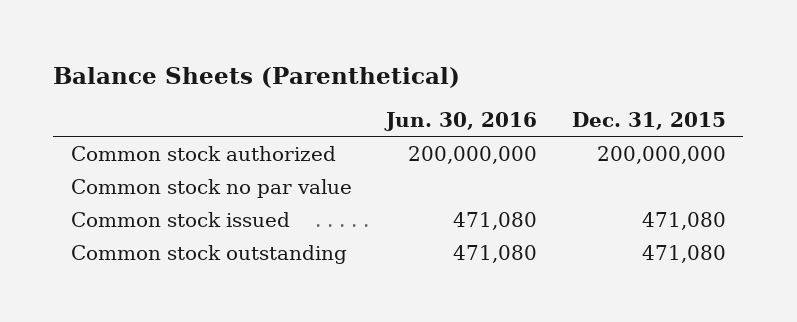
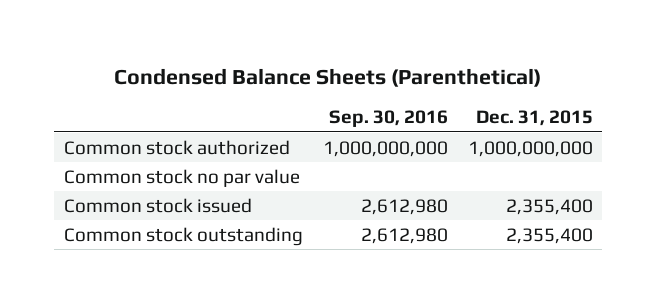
[53,66,461,88] Balance Sheets (Parenthetical) -> [114,67,542,87] Condensed Balance Sheets (Parenthetical)
[384,111,538,131] Jun. 30, 2016 -> none
none -> [328,110,448,128] Sep. 30, 2016
[596,145,726,164] 200,000,000 -> [467,140,593,157] 1,000,000,000
[641,211,726,230] 471,080 -> [505,198,593,215] 2,355,400
[641,244,726,263] 471,080 -> [505,227,593,244] 2,355,400

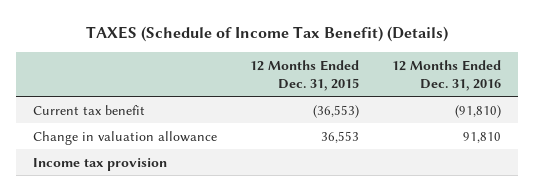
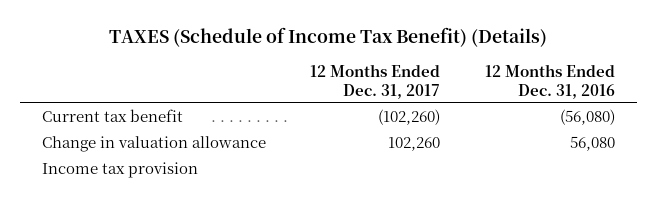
[250,60,360,91] 12 Months Ended Dec. 31, 2015 -> none
none -> [310,63,441,99] 12 Months Ended Dec. 31, 2017
[455,104,502,118] (91,810) -> [559,109,615,126] (56,080)
[463,131,502,143] 91,810 -> [569,136,615,152] 56,080

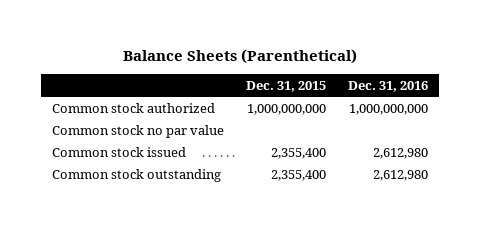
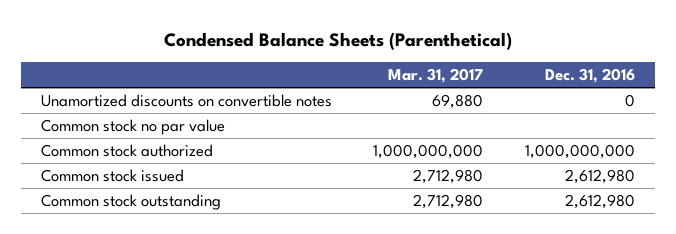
[123,49,358,65] Balance Sheets (Parenthetical) -> [163,32,512,51] Condensed Balance Sheets (Parenthetical)
[246,80,327,92] Dec. 31, 2015 -> none
none -> [388,68,484,84] Mar. 31, 2017
none -> [41,93,333,107] Unamortized discounts on convertible notes
[52,102,216,113] Common stock authorized -> [41,143,214,157] Common stock authorized

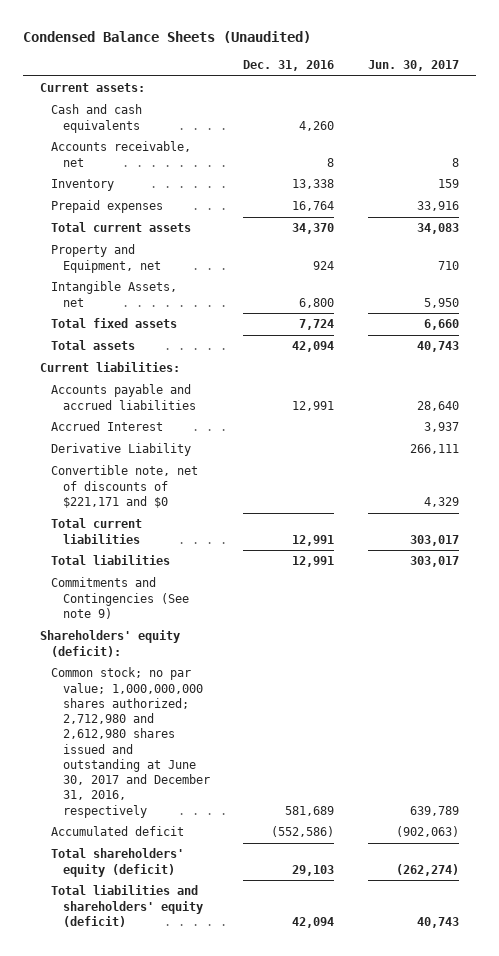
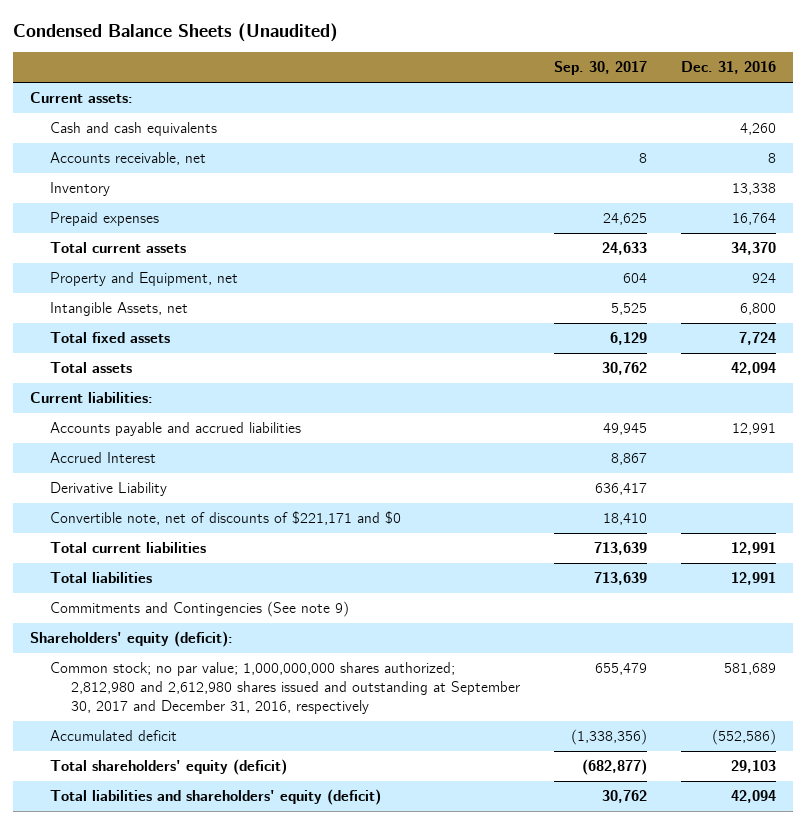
[367,60,459,72] Jun. 30, 2017 -> none
none -> [553,61,647,76] Sep. 30, 2017
[51,667,210,818] Common stock; no par value; 1,000,000,000 shares authorized; 2,712,980 and 2,612,980 shares issued and outstanding at June 30, 2017 and December 31, 2016, respectively -> [50,662,520,714] Common stock; no par value; 1,000,000,000 shares authorized; 2,812,980 and 2,612,980 shares issued and outstanding at September 30, 2017 and December 31, 2016, respectively

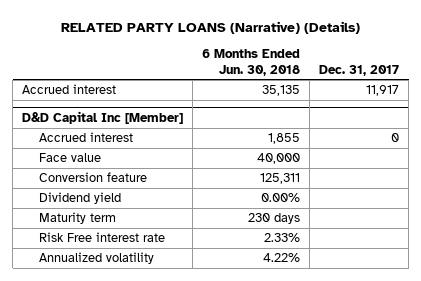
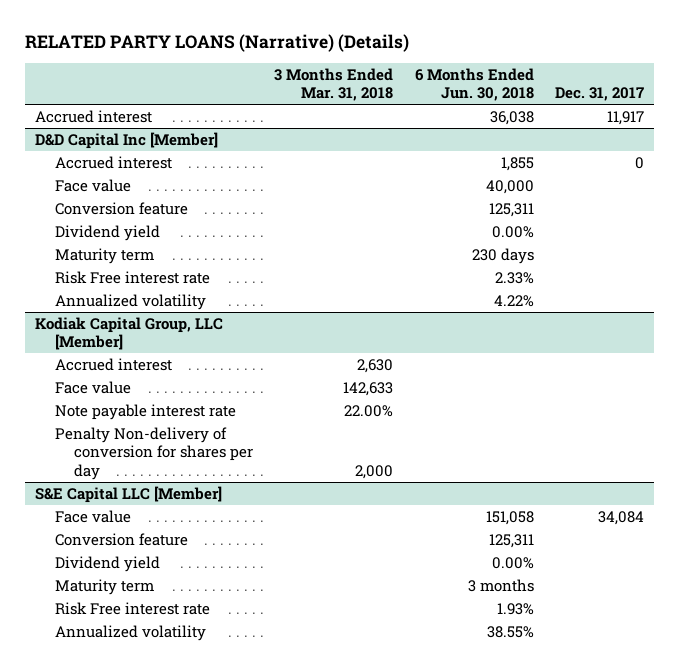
none -> [274,67,394,102] 3 Months Ended Mar. 31, 2018
[262,85,301,97] 35,135 -> [489,110,534,125] 36,038
none -> [35,316,224,351] Kodiak Capital Group, LLC [Member]
none -> [54,357,172,371] Accrued interest
none -> [54,380,131,394] Face value
none -> [54,403,236,420] Note payable interest rate
none -> [54,426,254,480] Penalty Non-delivery of conversion for shares per day
none -> [35,485,223,503] S&E Capital LLC [Member]
none -> [54,509,131,523] Face value
none -> [54,532,188,546] Conversion feature
none -> [54,555,160,572] Dividend yield
none -> [54,578,154,595] Maturity term
none -> [54,601,210,615] Risk Free interest rate
none -> [54,624,206,641] Annualized volatility

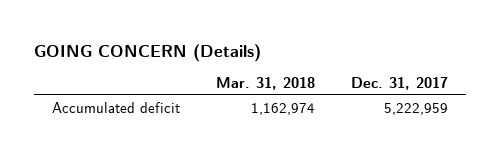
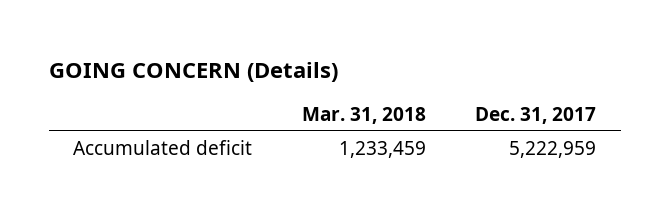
[251,102,316,115] 1,162,974 -> [338,141,426,159] 1,233,459

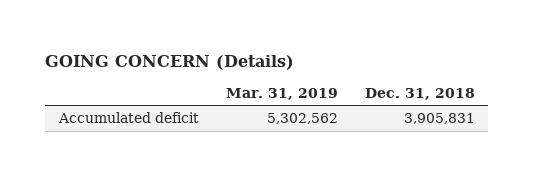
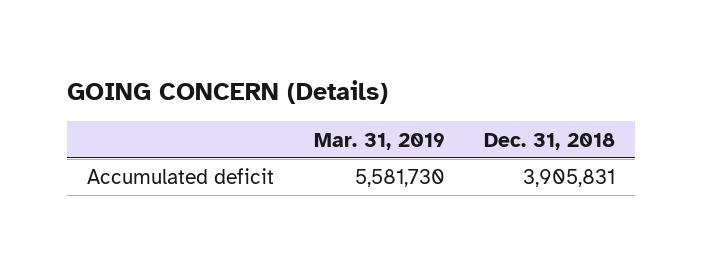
[266,113,338,125] 5,302,562 -> [354,169,445,188] 5,581,730

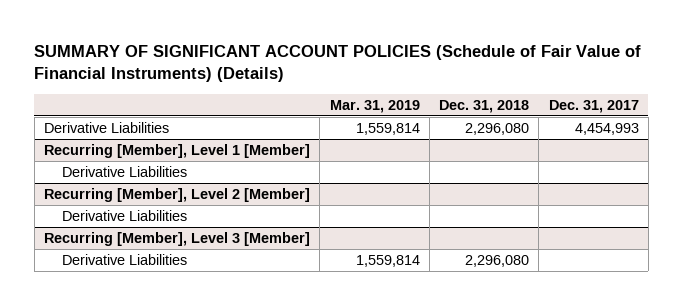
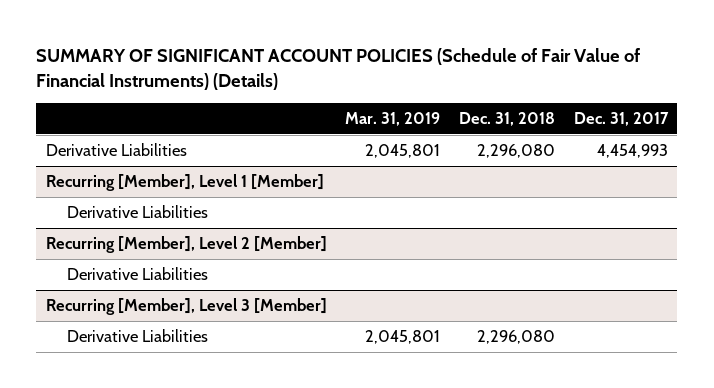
[355,123,420,136] 1,559,814 -> [365,143,441,158] 2,045,801
[355,255,420,268] 1,559,814 -> [365,329,441,344] 2,045,801

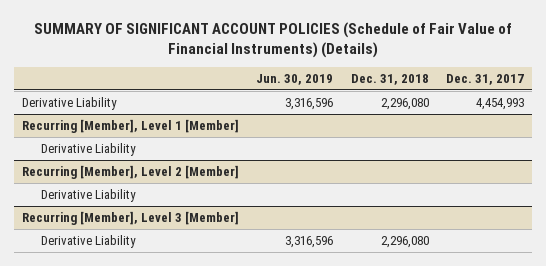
[345,112,441,127] Mar. 31, 2019 -> none
none -> [256,73,334,85] Jun. 30, 2019
[45,142,187,156] Derivative Liabilities -> [22,96,118,110] Derivative Liability
[67,204,209,218] Derivative Liabilities -> [41,142,137,156] Derivative Liability
[67,266,209,280] Derivative Liabilities -> [41,188,137,202] Derivative Liability
[67,328,209,342] Derivative Liabilities -> [41,234,137,248] Derivative Liability

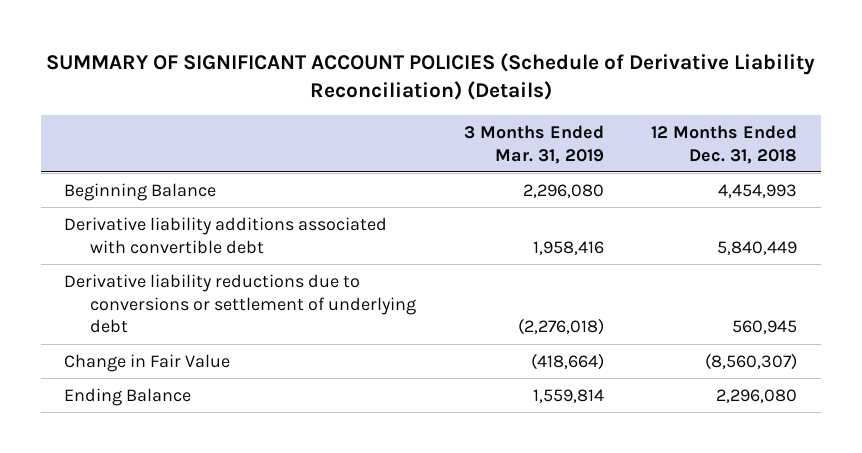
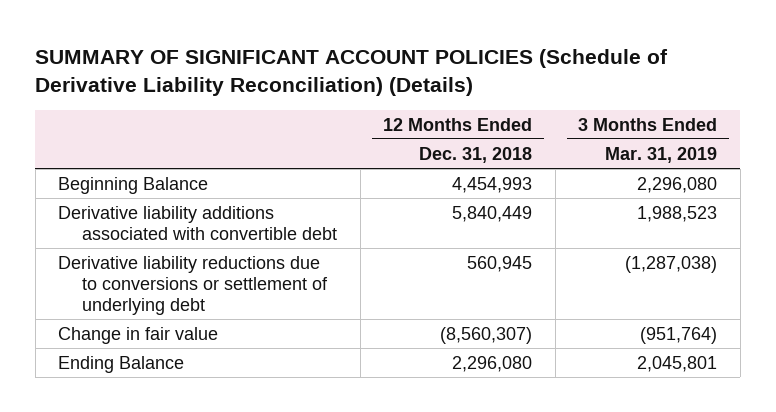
[532,240,604,255] 1,958,416 -> [637,205,718,222] 1,988,523
[517,318,604,336] (2,276,018) -> [625,255,718,273] (1,287,038)
[64,353,231,372] Change in Fair Value -> [58,326,219,344] Change in fair value
[530,352,604,370] (418,664) -> [640,326,718,344] (951,764)
[532,388,604,403] 1,559,814 -> [637,355,718,372] 2,045,801

